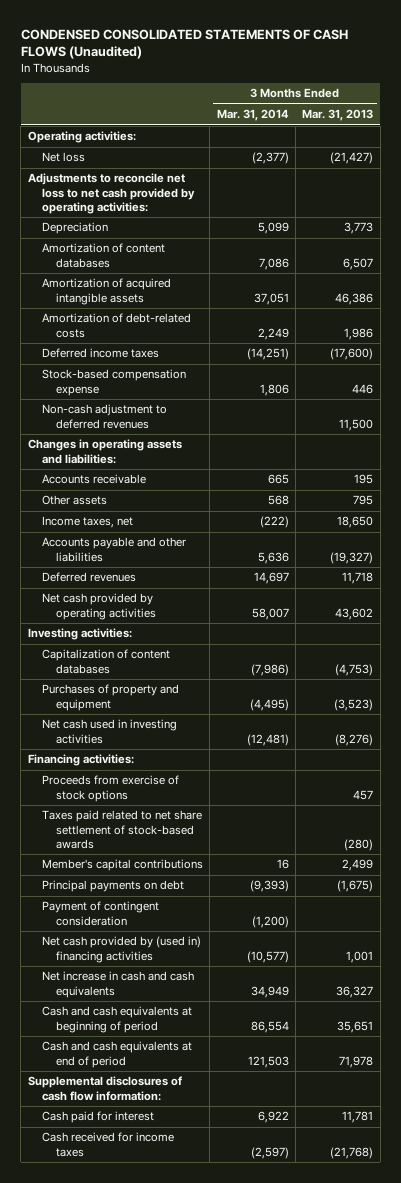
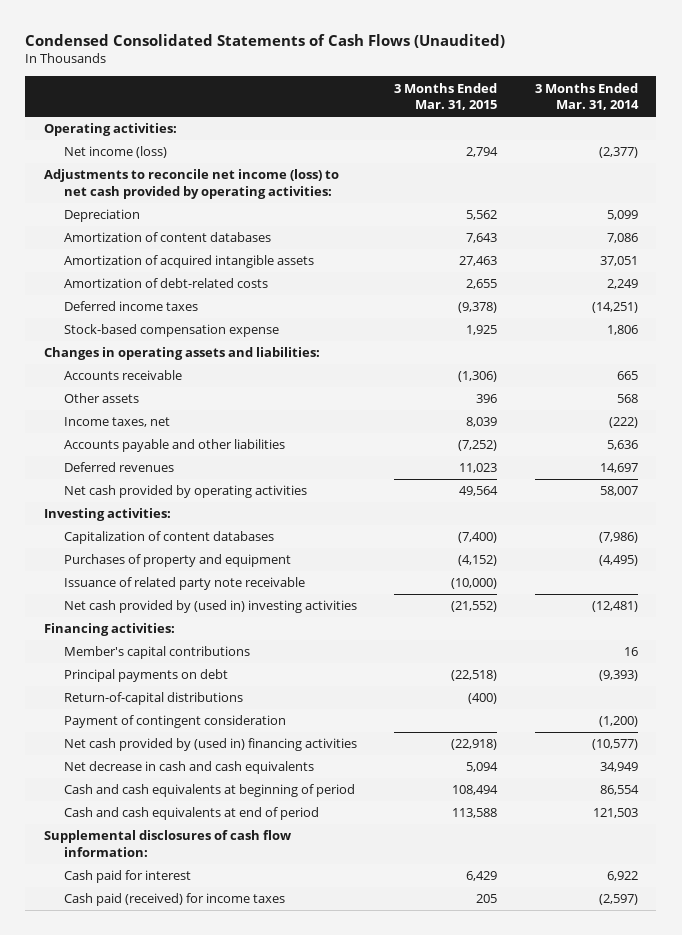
[20,28,348,60] CONDENSED CONSOLIDATED STATEMENTS OF CASH FLOWS (Unaudited) -> [25,33,506,48] Condensed Consolidated Statements of Cash Flows (Unaudited)
[302,109,374,122] Mar. 31, 2013 -> none
none -> [394,82,498,110] 3 Months Ended Mar. 31, 2015
[41,152,85,163] Net loss -> [63,146,167,159] Net income (loss)
[27,173,195,215] Adjustments to reconcile net loss to net cash provided by operating activities: -> [43,169,339,199] Adjustments to reconcile net income (loss) to net cash provided by operating activities:
[41,404,167,429] Non-cash adjustment to deferred revenues -> none
none -> [63,577,305,591] Issuance of related party note receivable
[41,719,177,744] Net cash used in investing activities -> [63,600,357,614] Net cash provided by (used in) investing activities
[41,775,179,802] Proceeds from exercise of stock options -> none
[41,810,202,850] Taxes paid related to net share settlement of stock-based awards -> none
none -> [63,692,243,706] Return-of-capital distributions
[41,971,194,998] Net increase in cash and cash equivalents -> [63,761,314,775] Net decrease in cash and cash equivalents
[41,1132,174,1157] Cash received for income taxes -> [63,893,285,907] Cash paid (received) for income taxes

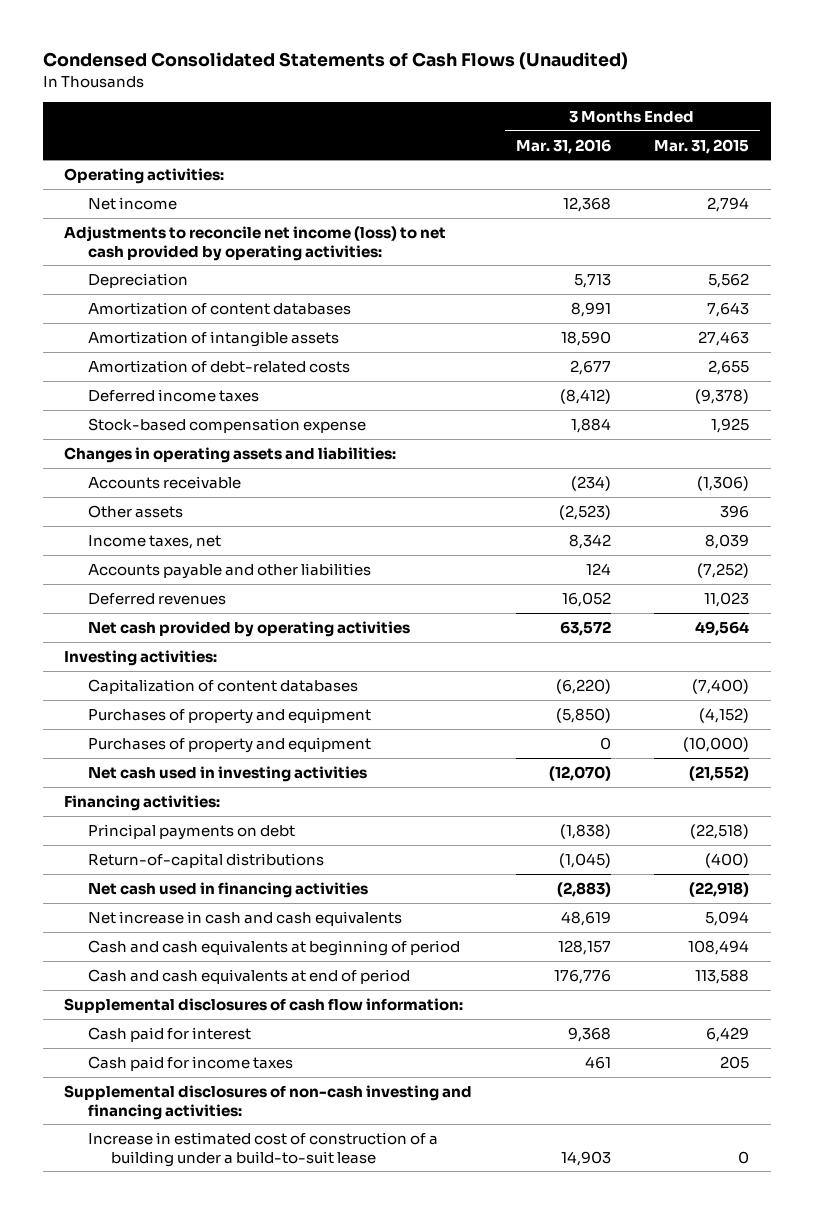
[534,82,639,110] 3 Months Ended Mar. 31, 2014 -> none
none -> [515,138,611,154] Mar. 31, 2016
[63,146,167,159] Net income (loss) -> [87,196,177,210] Net income
[63,255,314,269] Amortization of acquired intangible assets -> [87,330,339,347] Amortization of intangible assets
[63,577,305,591] Issuance of related party note receivable -> [87,736,371,753] Purchases of property and equipment
[63,600,357,614] Net cash provided by (used in) investing activities -> [87,765,367,782] Net cash used in investing activities
[63,646,250,660] Member's capital contributions -> none
[63,715,286,729] Payment of contingent consideration -> none
[63,738,357,752] Net cash provided by (used in) financing activities -> [87,881,368,898] Net cash used in financing activities
[63,761,314,775] Net decrease in cash and cash equivalents -> [87,910,402,926] Net increase in cash and cash equivalents
[63,893,285,907] Cash paid (received) for income taxes -> [87,1055,293,1071] Cash paid for income taxes
none -> [64,1084,473,1120] Supplemental disclosures of non-cash investing and financing activities:
none -> [87,1131,438,1167] Increase in estimated cost of construction of a building under a build-to-suit lease

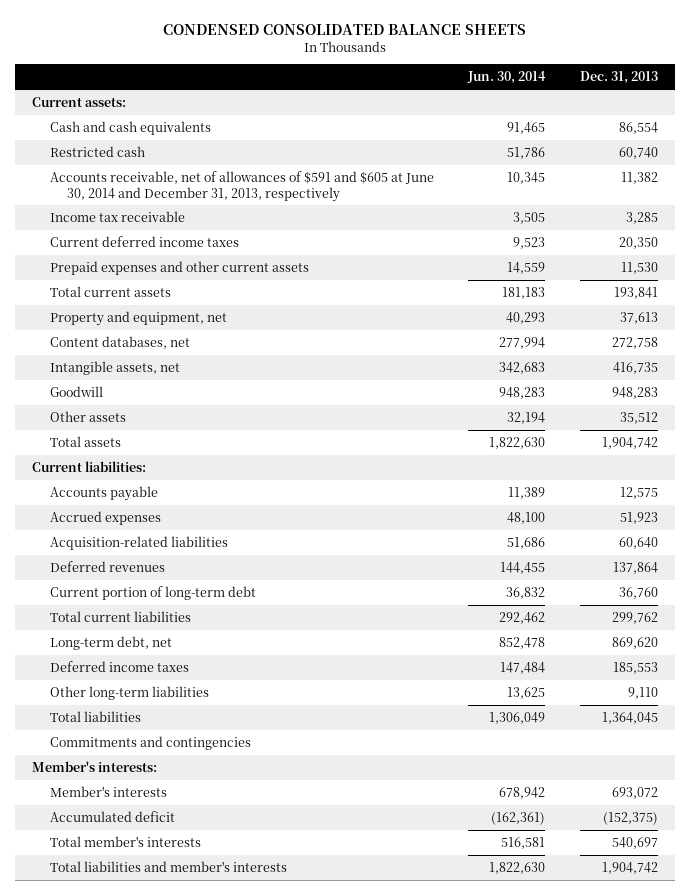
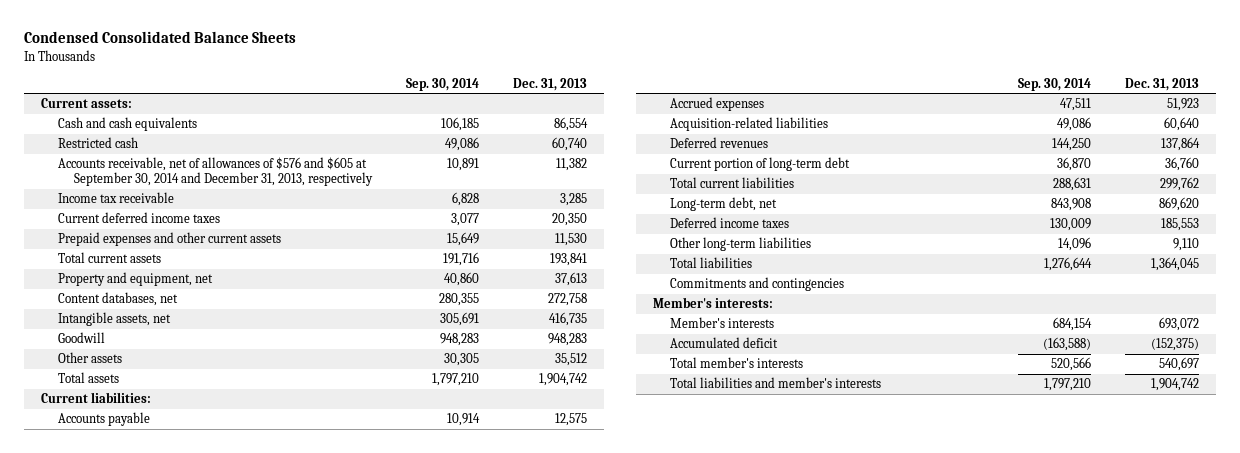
[163,23,527,35] CONDENSED CONSOLIDATED BALANCE SHEETS -> [23,31,296,44] Condensed Consolidated Balance Sheets
[467,71,547,85] Jun. 30, 2014 -> none
none -> [406,77,480,91] Sep. 30, 2014
[49,171,434,202] Accounts receivable, net of allowances of $591 and $605 at June 30, 2014 and December 31, 2013, respectively -> [57,157,374,187] Accounts receivable, net of allowances of $576 and $605 at September 30, 2014 and December 31, 2013, respectively

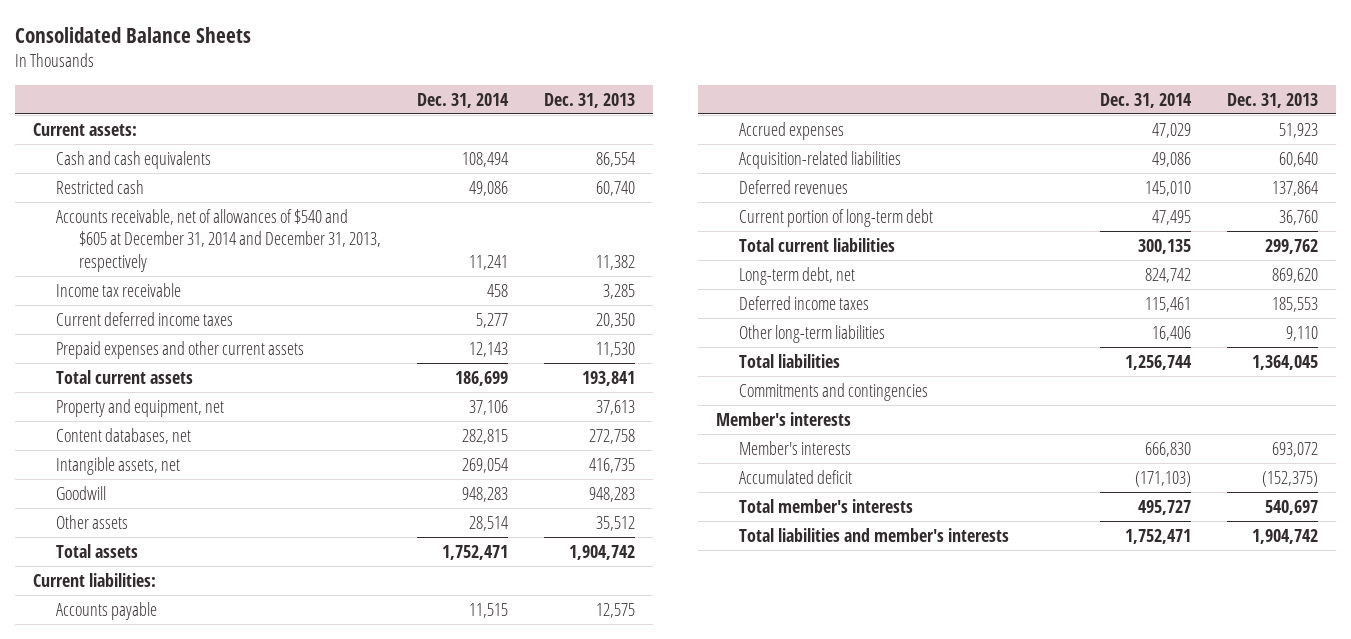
[23,31,296,44] Condensed Consolidated Balance Sheets -> [15,26,252,43] Consolidated Balance Sheets
[406,77,480,91] Sep. 30, 2014 -> none
none -> [416,92,509,108] Dec. 31, 2014
[57,157,374,187] Accounts receivable, net of allowances of $576 and $605 at September 30, 2014 and December 31, 2013, respectively -> [55,208,381,272] Accounts receivable, net of allowances of $540 and $605 at December 31, 2014 and December 31, 2013, respectively
[652,297,773,309] Member's interests: -> [716,411,852,426] Member's interests

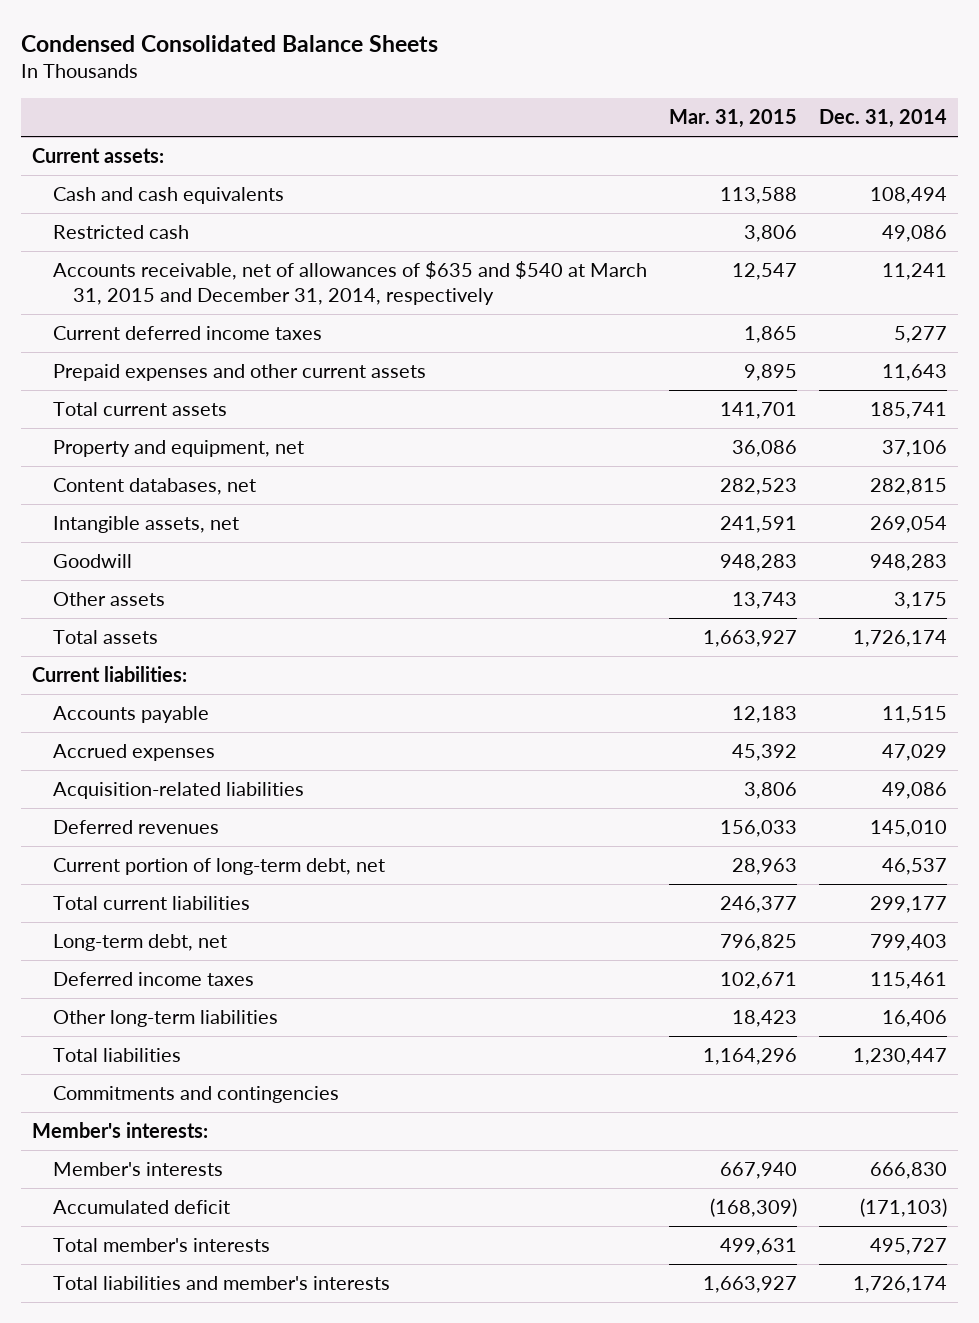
[15,26,252,43] Consolidated Balance Sheets -> [21,34,439,52] Condensed Consolidated Balance Sheets
[543,92,635,108] Dec. 31, 2013 -> none
none -> [668,108,797,128] Mar. 31, 2015
[55,282,181,297] Income tax receivable -> none
[55,208,381,272] Accounts receivable, net of allowances of $540 and $605 at December 31, 2014 and December 31, 2013, respectively -> [52,261,647,306] Accounts receivable, net of allowances of $635 and $540 at March 31, 2015 and December 31, 2014, respectively
[468,341,508,357] 12,143 -> [882,364,948,382] 11,643
[454,370,508,386] 186,699 -> [870,402,948,420] 185,741
[468,515,508,531] 28,514 -> [894,592,948,610] 3,175
[441,544,508,560] 1,752,471 -> [853,630,948,648] 1,726,174
[738,208,933,227] Current portion of long-term debt -> [52,858,385,876] Current portion of long-term debt, net
[1151,209,1191,225] 47,495 -> [882,858,948,876] 46,537
[1137,238,1191,254] 300,135 -> [870,896,948,914] 299,177
[1144,267,1191,283] 824,742 -> [870,934,948,952] 799,403
[1124,354,1192,370] 1,256,744 -> [853,1048,948,1066] 1,230,447
[716,411,852,426] Member's interests -> [32,1122,209,1139] Member's interests:
[1124,528,1191,544] 1,752,471 -> [853,1276,948,1294] 1,726,174

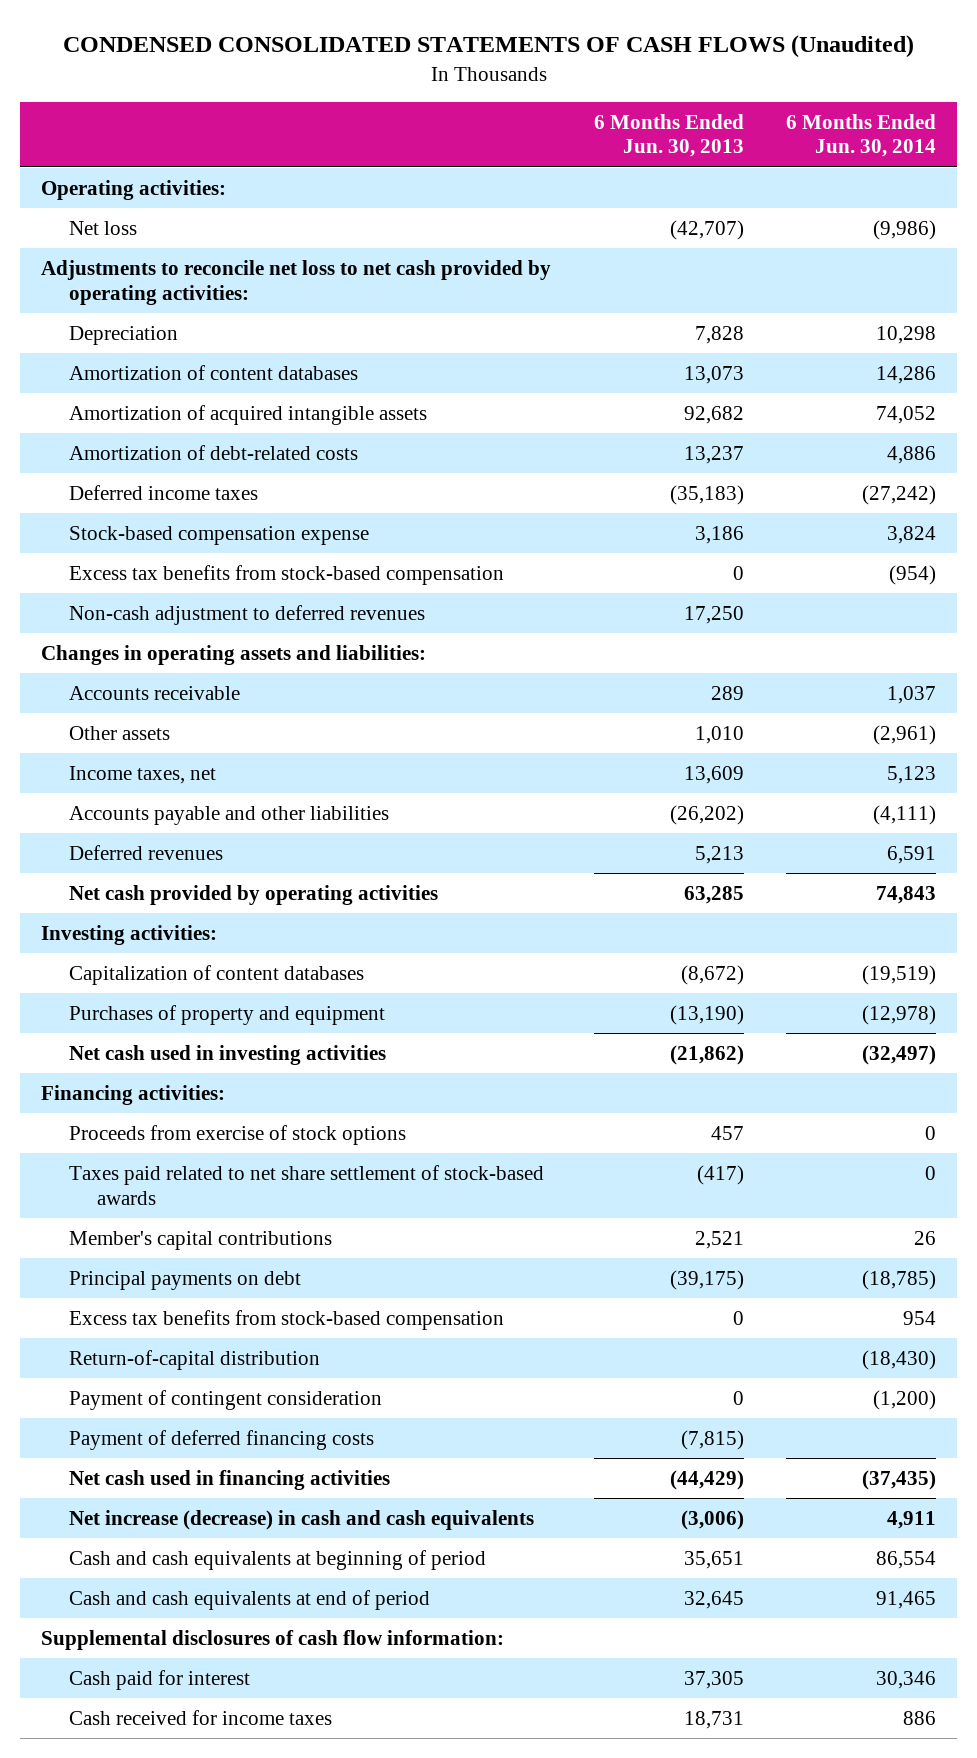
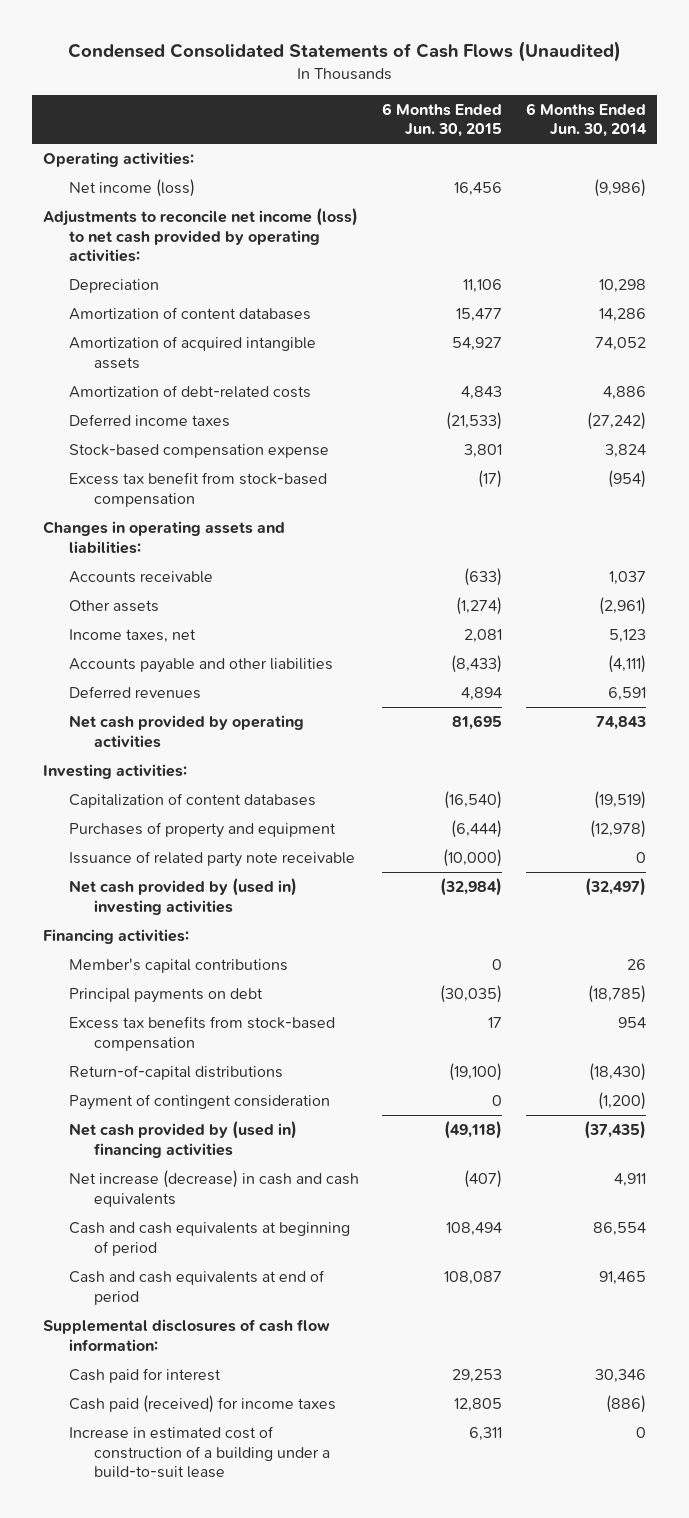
[62,35,914,59] CONDENSED CONSOLIDATED STATEMENTS OF CASH FLOWS (Unaudited) -> [67,40,621,62] Condensed Consolidated Statements of Cash Flows (Unaudited)
[593,113,744,158] 6 Months Ended Jun. 30, 2013 -> none
none -> [382,102,503,138] 6 Months Ended Jun. 30, 2015
[68,220,137,235] Net loss -> [68,178,195,197] Net income (loss)
[41,259,552,305] Adjustments to reconcile net loss to net cash provided by operating activities: -> [43,207,359,263] Adjustments to reconcile net income (loss) to net cash provided by operating activities:
[68,604,425,625] Non-cash adjustment to deferred revenues -> none
[68,564,504,585] Excess tax benefits from stock-based compensation -> [68,471,327,507] Excess tax benefit from stock-based compensation
none -> [68,850,355,867] Issuance of related party note receivable
[68,1044,386,1065] Net cash used in investing activities -> [68,877,297,915] Net cash provided by (used in) investing activities
[68,1124,406,1145] Proceeds from exercise of stock options -> none
[68,1164,544,1205] Taxes paid related to net share settlement of stock-based awards -> none
[68,1349,320,1370] Return-of-capital distribution -> [68,1064,283,1080] Return-of-capital distributions
[68,1429,374,1450] Payment of deferred financing costs -> none
[68,1469,390,1490] Net cash used in financing activities -> [68,1120,297,1158] Net cash provided by (used in) financing activities
[68,1709,332,1725] Cash received for income taxes -> [68,1394,336,1413] Cash paid (received) for income taxes
[902,1710,936,1725] 886 -> [605,1394,646,1413] (886)
none -> [68,1425,330,1479] Increase in estimated cost of construction of a building under a build-to-suit lease

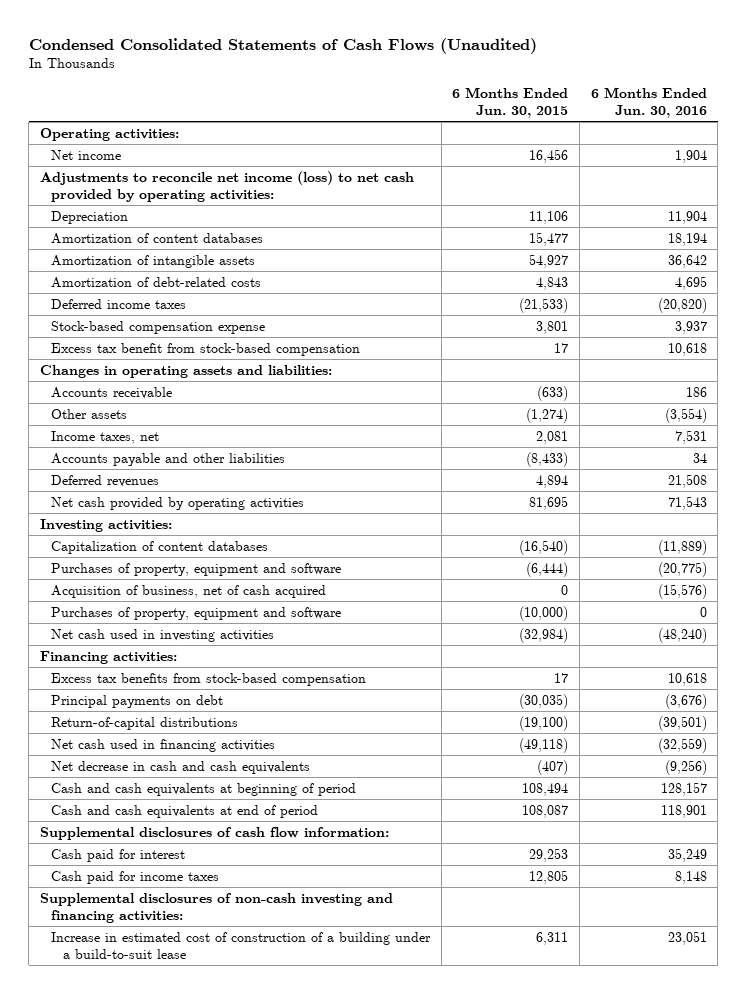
[525,102,647,138] 6 Months Ended Jun. 30, 2014 -> none
none -> [590,86,707,118] 6 Months Ended Jun. 30, 2016
[68,178,195,197] Net income (loss) -> [51,149,122,160] Net income
[68,335,316,369] Amortization of acquired intangible assets -> [51,254,256,268] Amortization of intangible assets
[478,469,503,488] (17) -> [554,342,569,353] 17
[68,821,336,838] Purchases of property and equipment -> [51,562,342,576] Purchases of property, equipment and software
none -> [51,584,327,598] Acquisition of business, net of cash acquired
[68,850,355,867] Issuance of related party note receivable -> [51,606,342,620] Purchases of property, equipment and software
[68,877,297,915] Net cash provided by (used in) investing activities -> [51,628,275,642] Net cash used in investing activities
[68,957,288,973] Member's capital contributions -> none
[68,987,263,1003] Principal payments on debt -> [51,694,224,708] Principal payments on debt
[68,1093,330,1110] Payment of contingent consideration -> none
[68,1120,297,1158] Net cash provided by (used in) financing activities -> [51,738,276,752] Net cash used in financing activities
[68,1169,359,1207] Net increase (decrease) in cash and cash equivalents -> [51,760,311,774] Net decrease in cash and cash equivalents
[68,1394,336,1413] Cash paid (received) for income taxes -> [51,870,220,884] Cash paid for income taxes
none -> [39,892,393,923] Supplemental disclosures of non-cash investing and financing activities:

